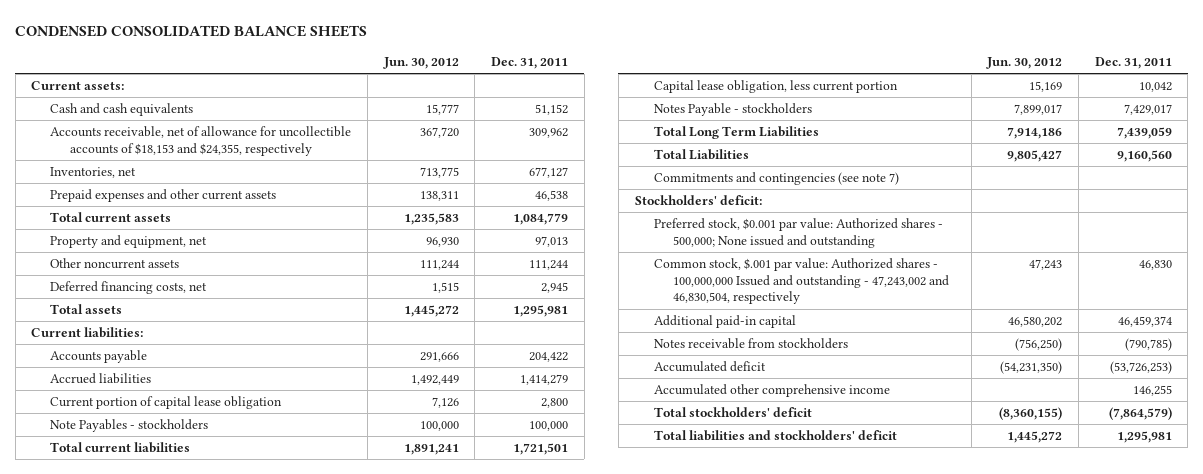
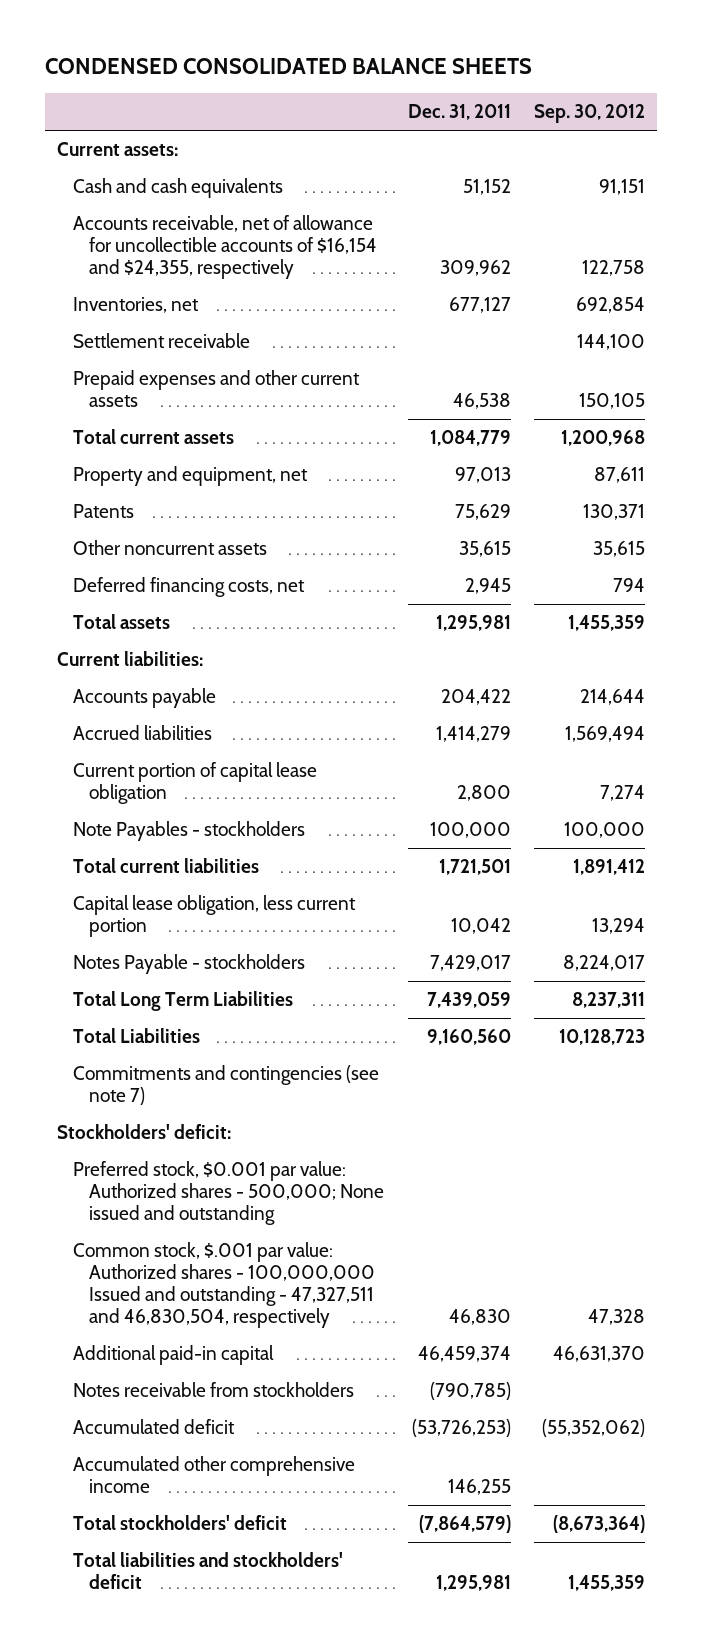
[382,56,459,69] Jun. 30, 2012 -> none
none -> [534,104,646,124] Sep. 30, 2012
[50,126,352,156] Accounts receivable, net of allowance for uncollectible accounts of $18,153 and $24,355, respectively -> [72,215,377,279] Accounts receivable, net of allowance for uncollectible accounts of $16,154 and $24,355, respectively
none -> [72,333,250,349] Settlement receivable
none -> [72,504,134,519] Patents
[529,260,569,271] 111,244 -> [458,541,511,558] 35,615
[653,258,949,305] Common stock, $.001 par value: Authorized shares - 100,000,000 Issued and outstanding - 47,243,002 and 46,830,504, respectively -> [72,1242,375,1328] Common stock, $.001 par value: Authorized shares - 100,000,000 Issued and outstanding - 47,327,511 and 46,830,504, respectively

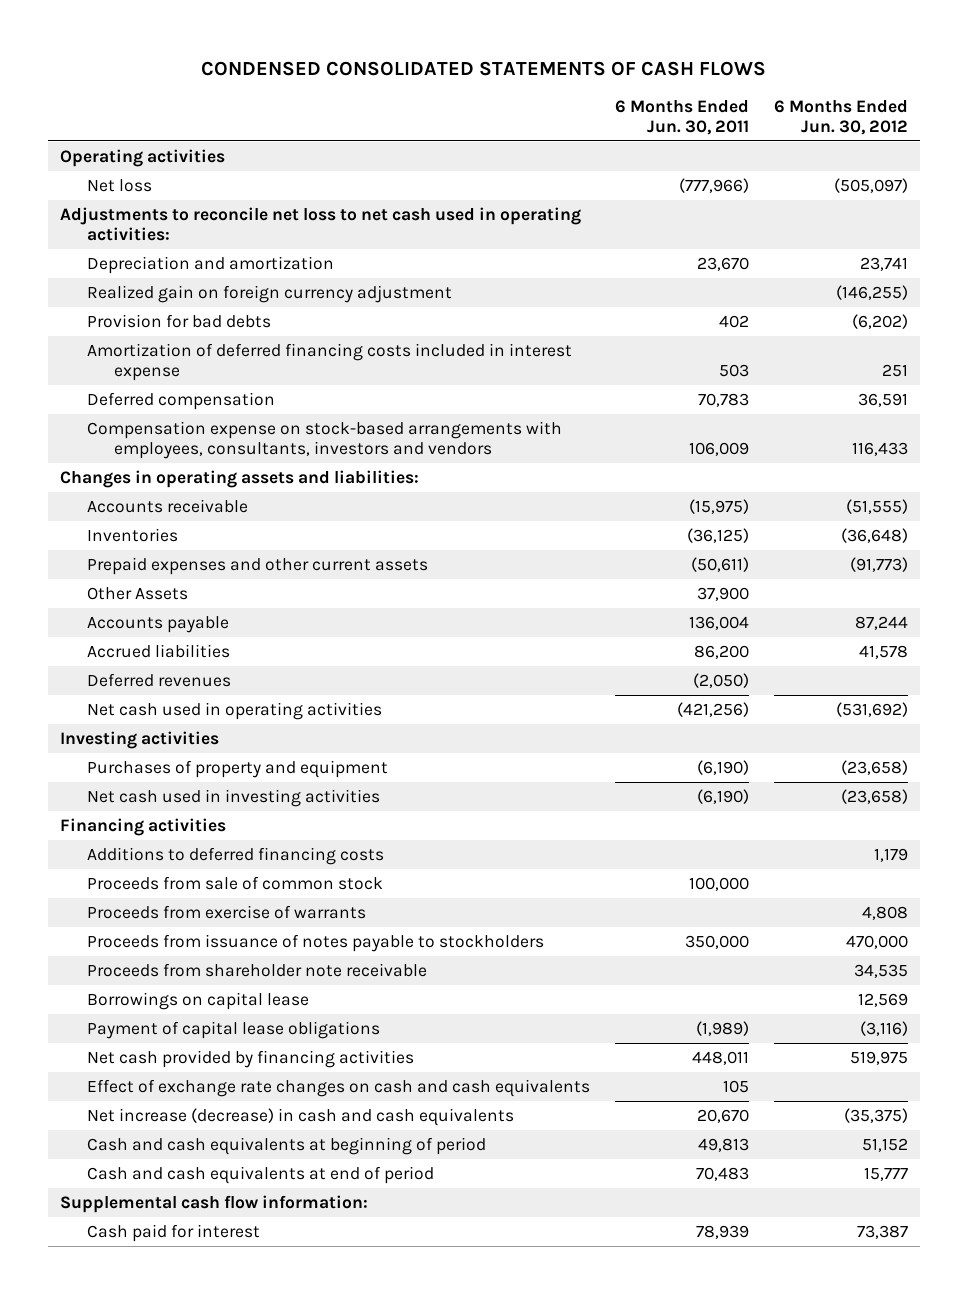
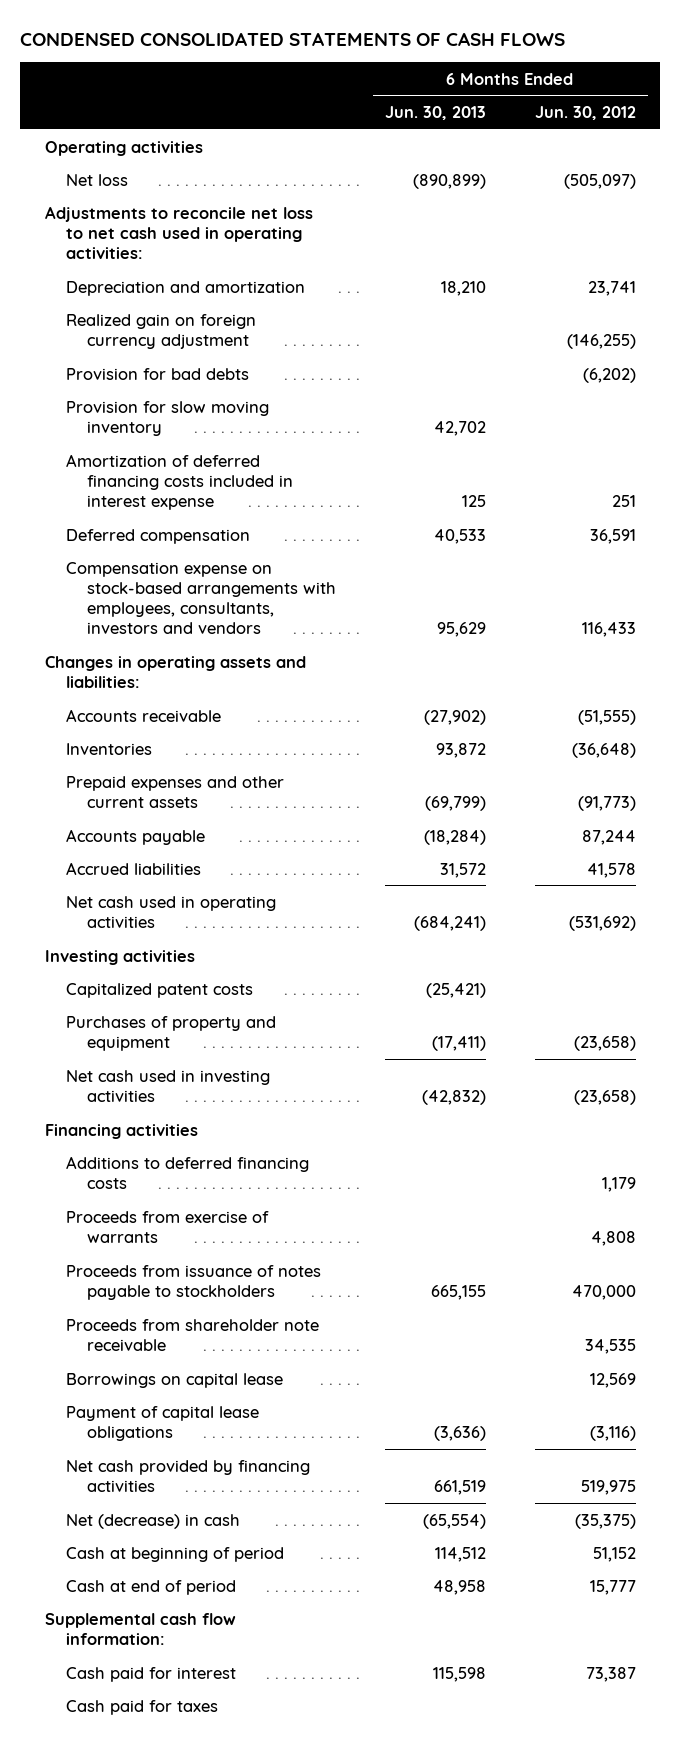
[614,99,749,135] 6 Months Ended Jun. 30, 2011 -> none
none -> [384,106,486,121] Jun. 30, 2013
none -> [65,400,269,436] Provision for slow moving inventory
[86,586,188,600] Other Assets -> none
[86,672,231,687] Deferred revenues -> none
none -> [65,982,253,998] Capitalized patent costs
[86,875,383,890] Proceeds from sale of common stock -> none
[86,1078,590,1097] Effect of exchange rate changes on cash and cash equivalents -> none
[86,1107,514,1126] Net increase (decrease) in cash and cash equivalents -> [65,1513,240,1529] Net (decrease) in cash
[86,1136,486,1155] Cash and cash equivalents at beginning of period -> [65,1546,284,1562] Cash at beginning of period
[86,1165,434,1184] Cash and cash equivalents at end of period -> [65,1579,236,1595] Cash at end of period
none -> [65,1699,218,1715] Cash paid for taxes

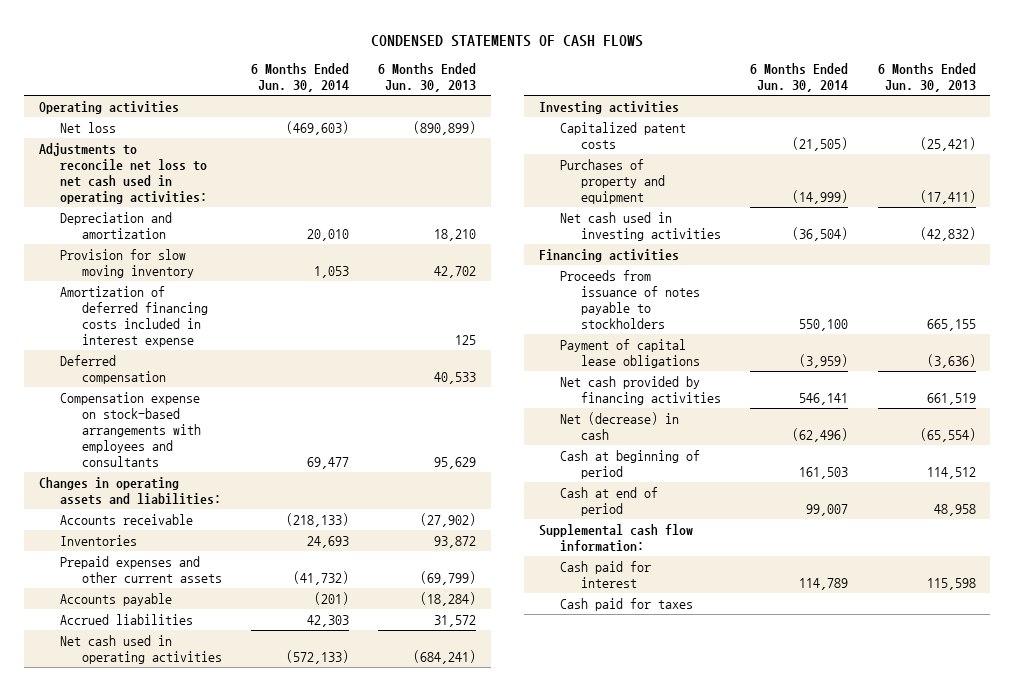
[20,31,566,46] CONDENSED CONSOLIDATED STATEMENTS OF CASH FLOWS -> [371,35,644,48] CONDENSED STATEMENTS OF CASH FLOWS
[534,106,636,121] Jun. 30, 2012 -> none
none -> [250,63,349,93] 6 Months Ended Jun. 30, 2014
[65,313,256,349] Realized gain on foreign currency adjustment -> none
[65,367,249,380] Provision for bad debts -> none
[65,561,336,635] Compensation expense on stock-based arrangements with employees, consultants, investors and vendors -> [60,391,201,467] Compensation expense on stock-based arrangements with employees and consultants
[65,1155,309,1189] Additions to deferred financing costs -> none
[65,1210,269,1243] Proceeds from exercise of warrants -> none
[65,1318,319,1351] Proceeds from shareholder note receivable -> none
[65,1372,283,1388] Borrowings on capital lease -> none

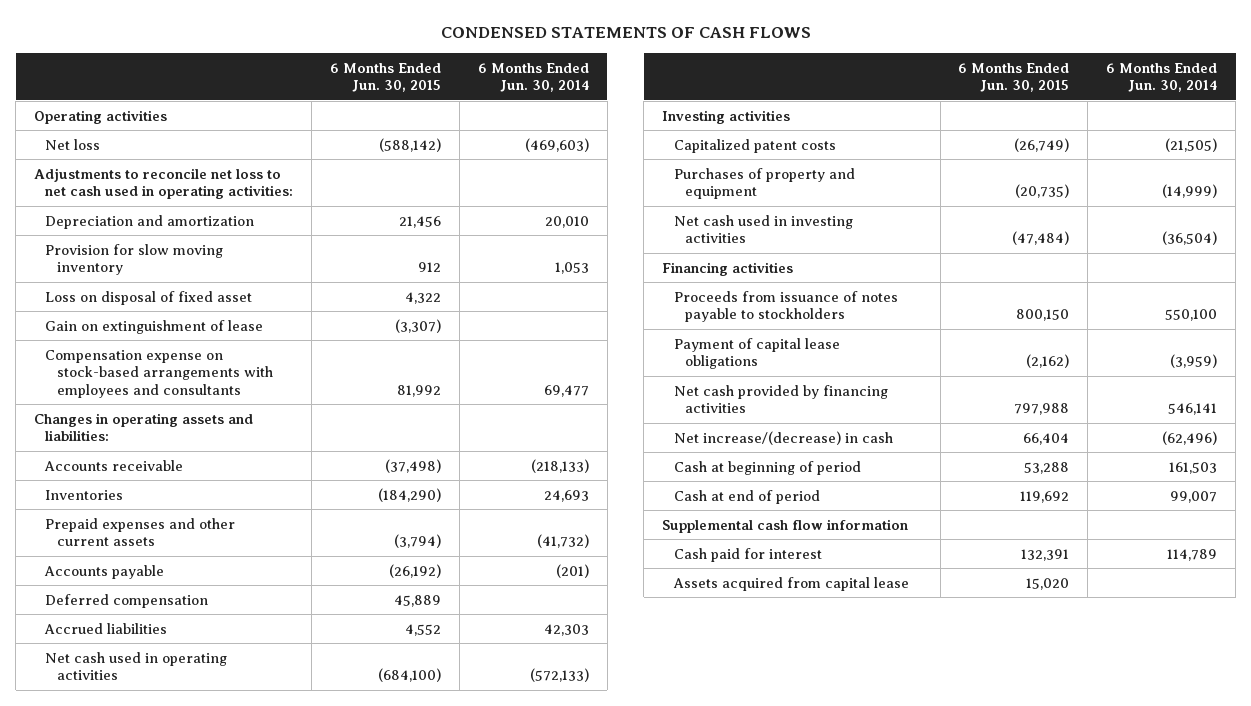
[377,63,476,93] 6 Months Ended Jun. 30, 2013 -> none
none -> [330,62,442,93] 6 Months Ended Jun. 30, 2015
[60,285,208,347] Amortization of deferred financing costs included in interest expense -> none
none -> [45,290,253,305] Loss on disposal of fixed asset
none -> [45,319,264,334] Gain on extinguishment of lease
[60,354,166,384] Deferred compensation -> [45,593,209,608] Deferred compensation
[559,411,679,440] Net (decrease) in cash -> [673,430,893,445] Net increase/(decrease) in cash
[538,523,693,552] Supplemental cash flow information: -> [662,518,909,533] Supplemental cash flow information
[559,597,693,611] Cash paid for taxes -> none
none -> [672,576,909,591] Assets acquired from capital lease

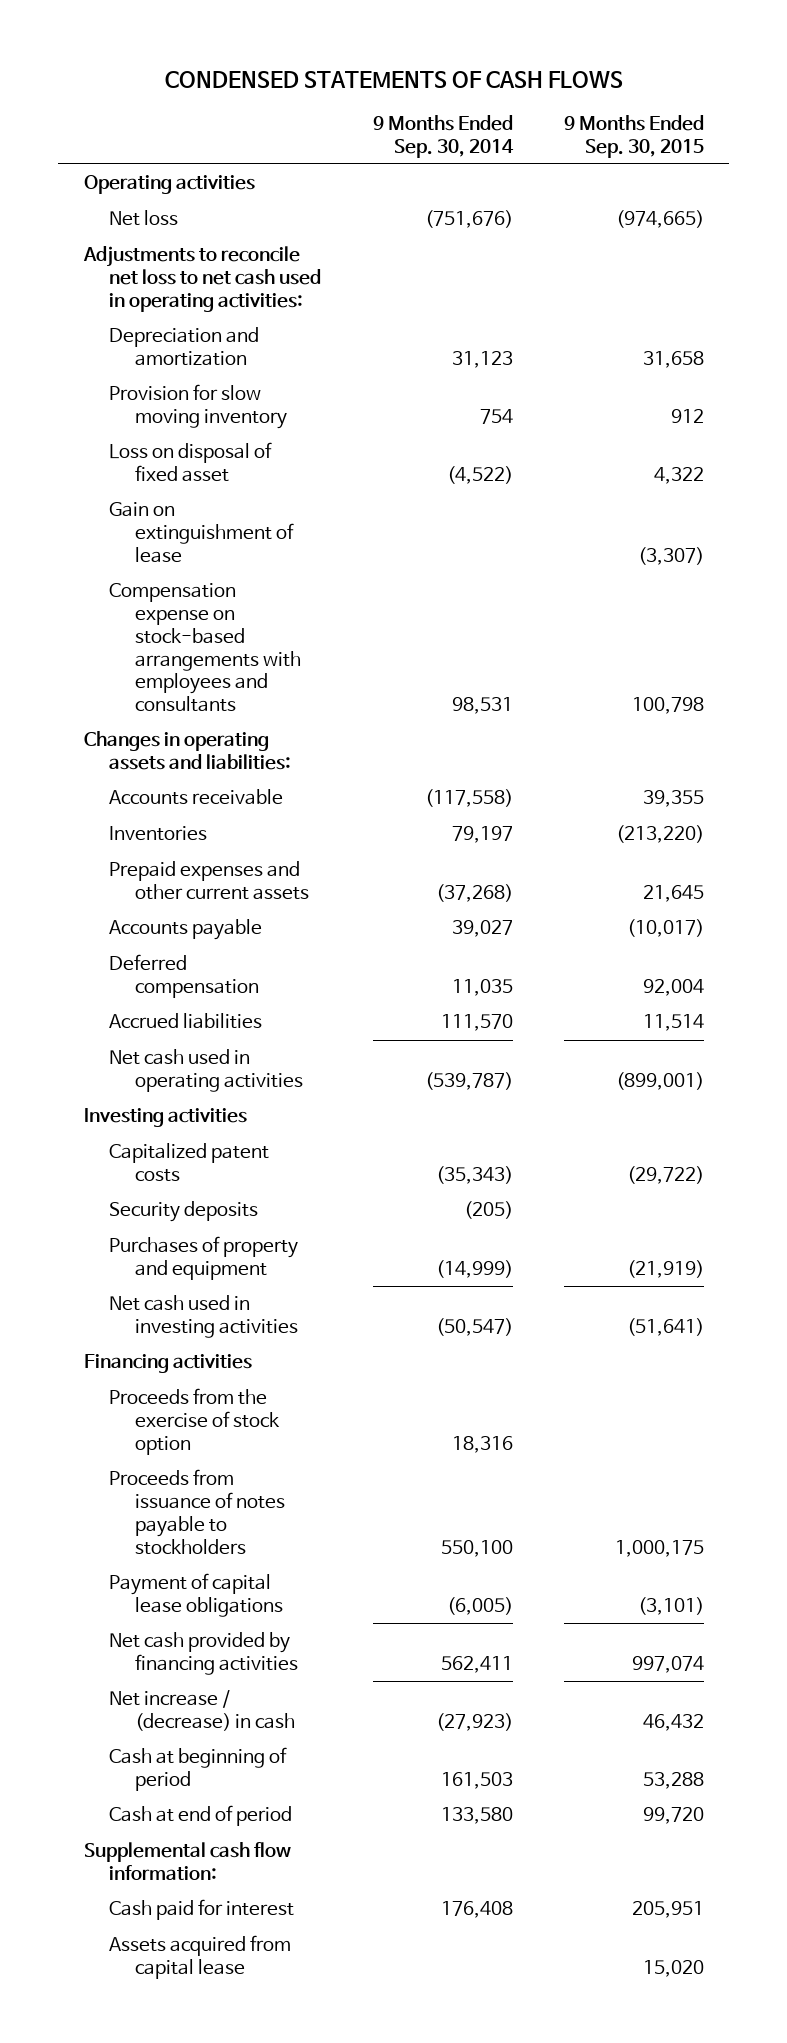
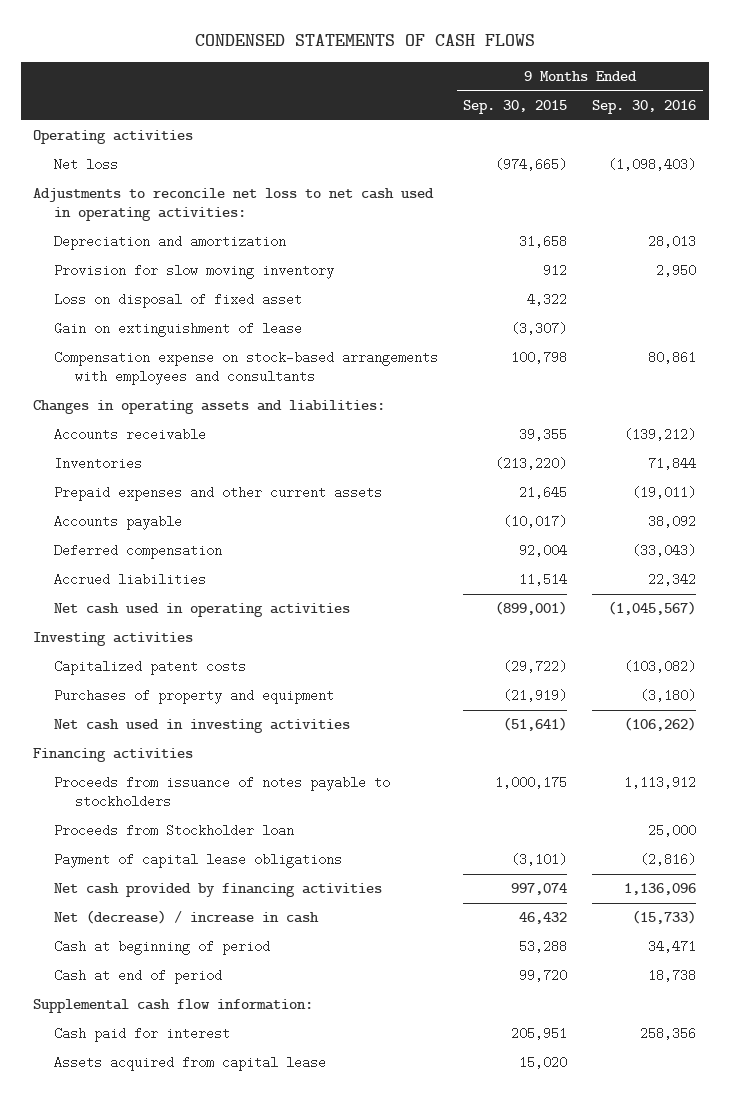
[372,114,514,158] 9 Months Ended Sep. 30, 2014 -> none
none -> [592,100,697,115] Sep. 30, 2016
[109,1201,259,1223] Security deposits -> none
[109,1388,281,1455] Proceeds from the exercise of stock option -> none
none -> [54,824,295,838] Proceeds from Stockholder loan
[109,1690,296,1732] Net increase / (decrease) in cash -> [54,910,320,925] Net (decrease) / increase in cash

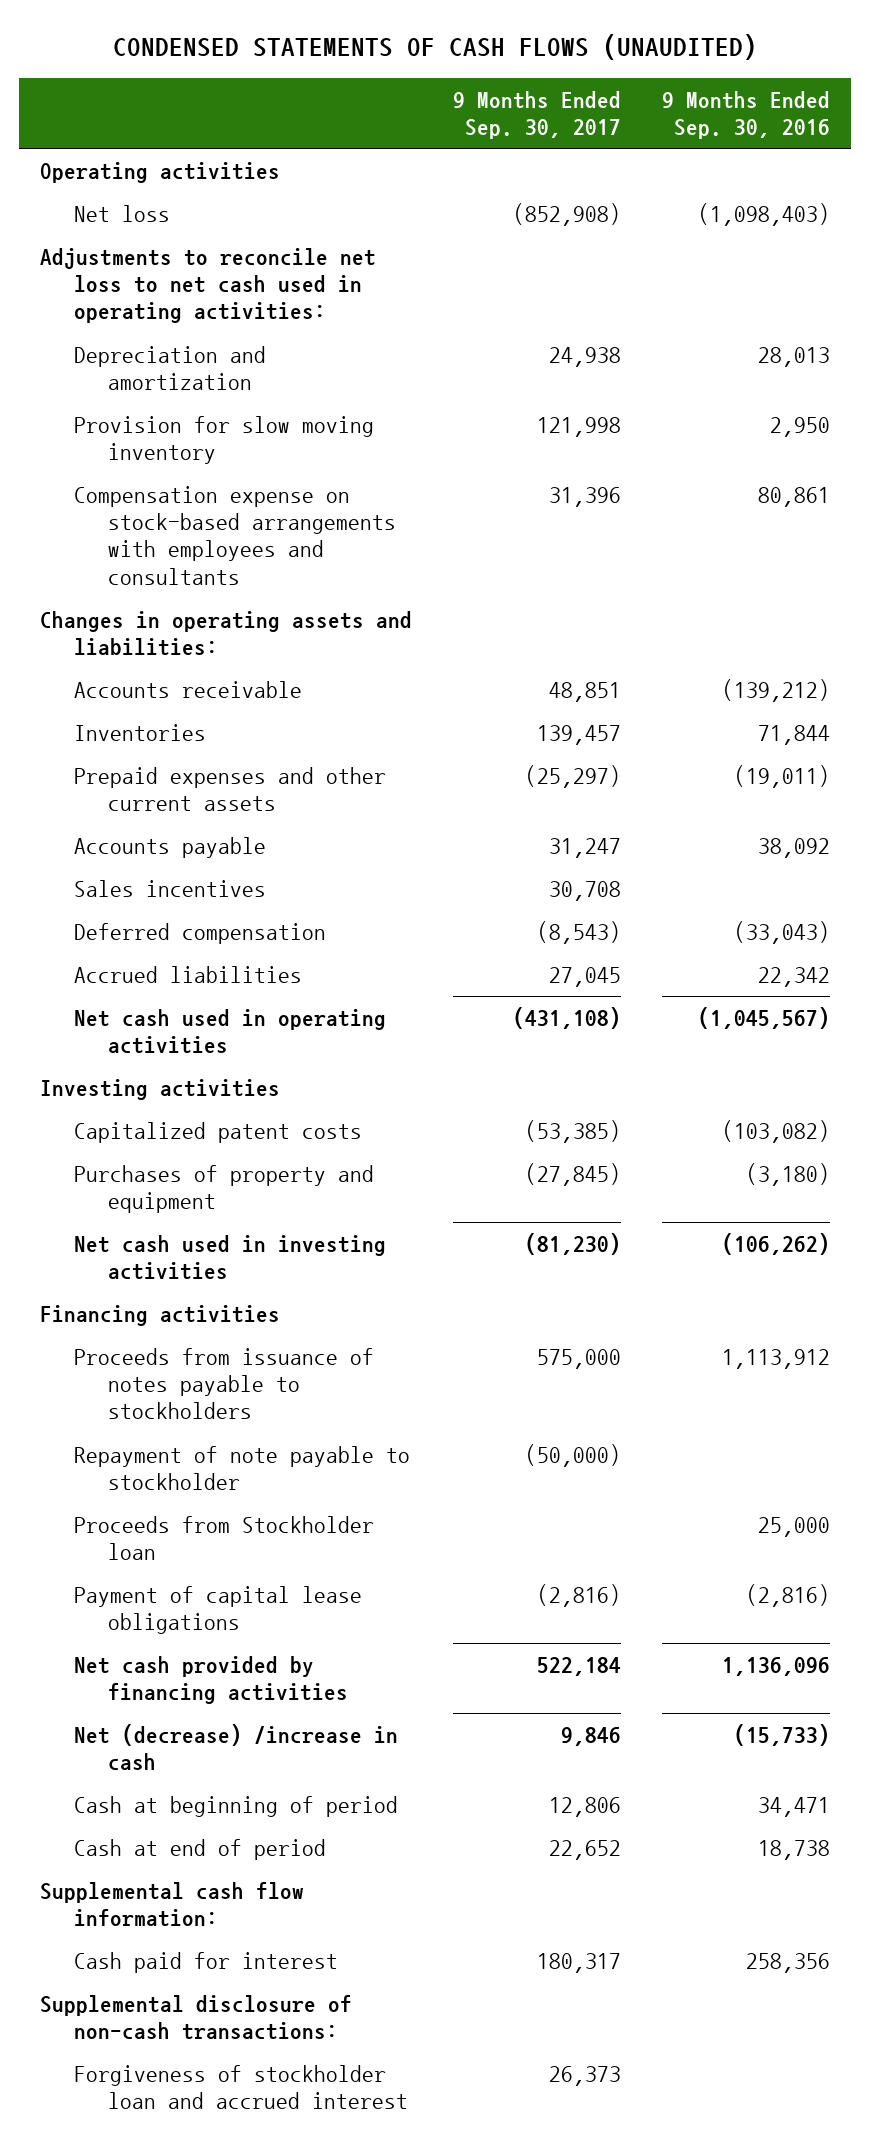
[194,33,535,46] CONDENSED STATEMENTS OF CASH FLOWS -> [112,33,757,60] CONDENSED STATEMENTS OF CASH FLOWS (UNAUDITED)
[463,100,568,115] Sep. 30, 2015 -> none
none -> [452,90,621,140] 9 Months Ended Sep. 30, 2017
[54,293,303,309] Loss on disposal of fixed asset -> none
[54,322,303,338] Gain on extinguishment of lease -> none
none -> [74,879,267,897] Sales incentives
none -> [74,1445,411,1491] Repayment of note payable to stockholder
[54,910,320,925] Net (decrease) / increase in cash -> [74,1723,399,1772] Net (decrease) /increase in cash
[54,1056,327,1072] Assets acquired from capital lease -> none
none -> [39,1994,352,2041] Supplemental disclosure of non-cash transactions:
none -> [74,2064,409,2110] Forgiveness of stockholder loan and accrued interest

